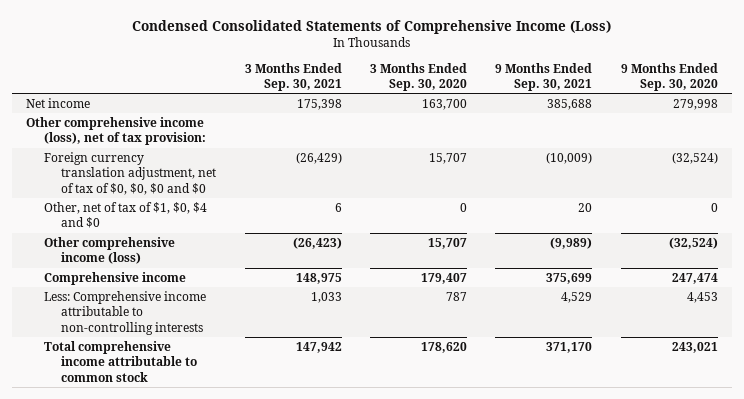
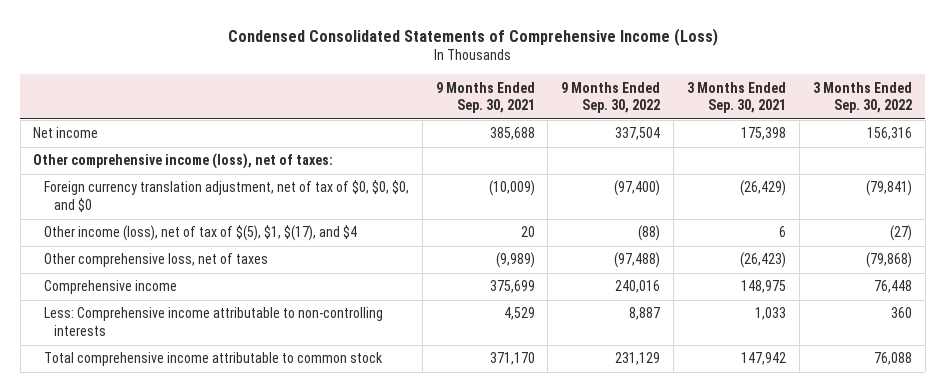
[369,62,467,92] 3 Months Ended Sep. 30, 2020 -> none
[620,62,718,92] 9 Months Ended Sep. 30, 2020 -> none
none -> [561,81,661,114] 9 Months Ended Sep. 30, 2022
none -> [812,81,912,114] 3 Months Ended Sep. 30, 2022
[26,117,206,146] Other comprehensive income (loss), net of tax provision: -> [33,153,334,170] Other comprehensive income (loss), net of taxes:
[43,152,217,195] Foreign currency translation adjustment, net of tax of $0, $0, $0 and $0 -> [43,180,409,213] Foreign currency translation adjustment, net of tax of $0, $0, $0, and $0
[43,202,207,229] Other, net of tax of $1, $0, $4 and $0 -> [43,225,357,242] Other income (loss), net of tax of $(5), $1, $(17), and $4
[43,237,175,265] Other comprehensive income (loss) -> [43,253,268,268] Other comprehensive loss, net of taxes

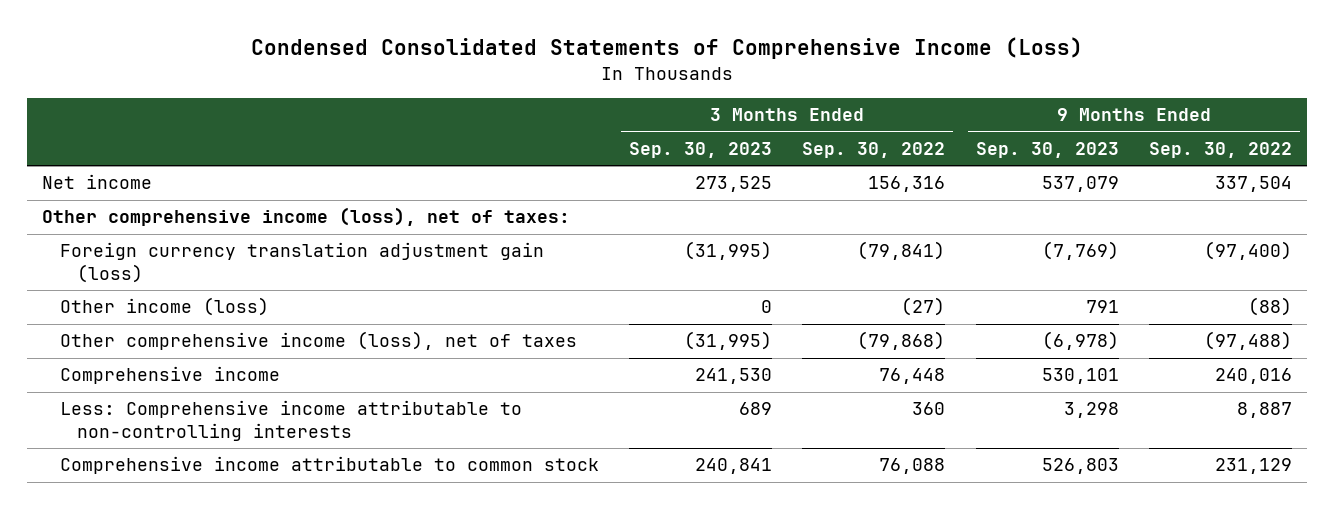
[435,81,535,114] 9 Months Ended Sep. 30, 2021 -> none
[687,81,787,114] 3 Months Ended Sep. 30, 2021 -> none
none -> [629,141,773,158] Sep. 30, 2023
none -> [975,141,1119,158] Sep. 30, 2023
[43,180,409,213] Foreign currency translation adjustment, net of tax of $0, $0, $0, and $0 -> [59,242,544,283] Foreign currency translation adjustment gain (loss)
[43,225,357,242] Other income (loss), net of tax of $(5), $1, $(17), and $4 -> [59,297,269,317] Other income (loss)
[43,253,268,268] Other comprehensive loss, net of taxes -> [59,331,577,351] Other comprehensive income (loss), net of taxes
[43,352,383,367] Total comprehensive income attributable to common stock -> [59,456,599,475] Comprehensive income attributable to common stock

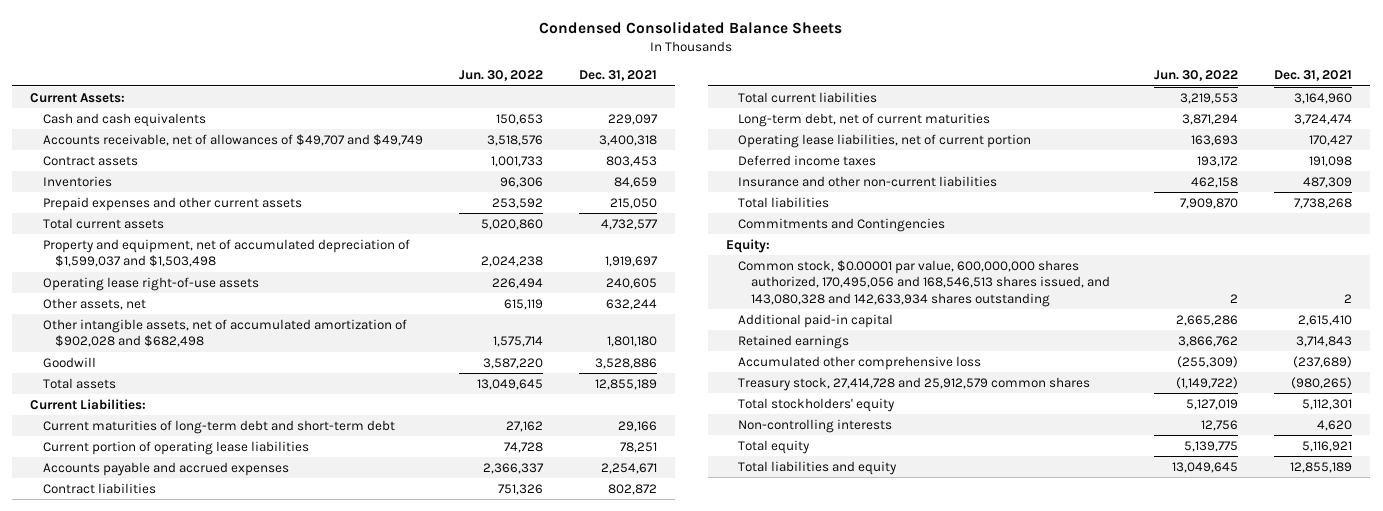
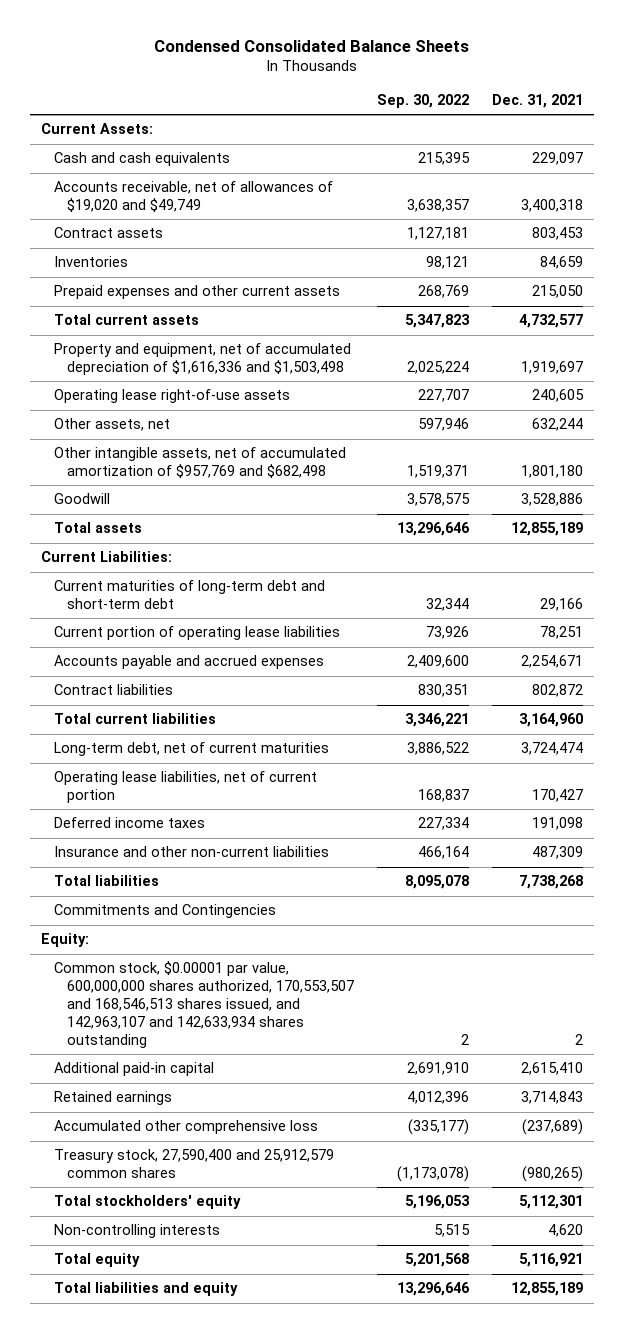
[458,70,543,82] Jun. 30, 2022 -> none
none -> [376,94,469,109] Sep. 30, 2022
[42,133,423,146] Accounts receivable, net of allowances of $49,707 and $49,749 -> [54,181,334,213] Accounts receivable, net of allowances of $19,020 and $49,749
[42,238,410,268] Property and equipment, net of accumulated depreciation of $1,599,037 and $1,503,498 -> [54,343,352,376] Property and equipment, net of accumulated depreciation of $1,616,336 and $1,503,498
[42,318,407,348] Other intangible assets, net of accumulated amortization of $902,028 and $682,498 -> [54,447,347,479] Other intangible assets, net of accumulated amortization of $957,769 and $682,498
[738,259,1110,307] Common stock, $0.00001 par value, 600,000,000 shares authorized, 170,495,056 and 168,546,513 shares issued, and 143,080,328 and 142,633,934 shares outstanding -> [54,961,354,1048] Common stock, $0.00001 par value, 600,000,000 shares authorized, 170,553,507 and 168,546,513 shares issued, and 142,963,107 and 142,633,934 shares outstanding
[738,376,1091,391] Treasury stock, 27,414,728 and 25,912,579 common shares -> [54,1149,335,1179] Treasury stock, 27,590,400 and 25,912,579 common shares

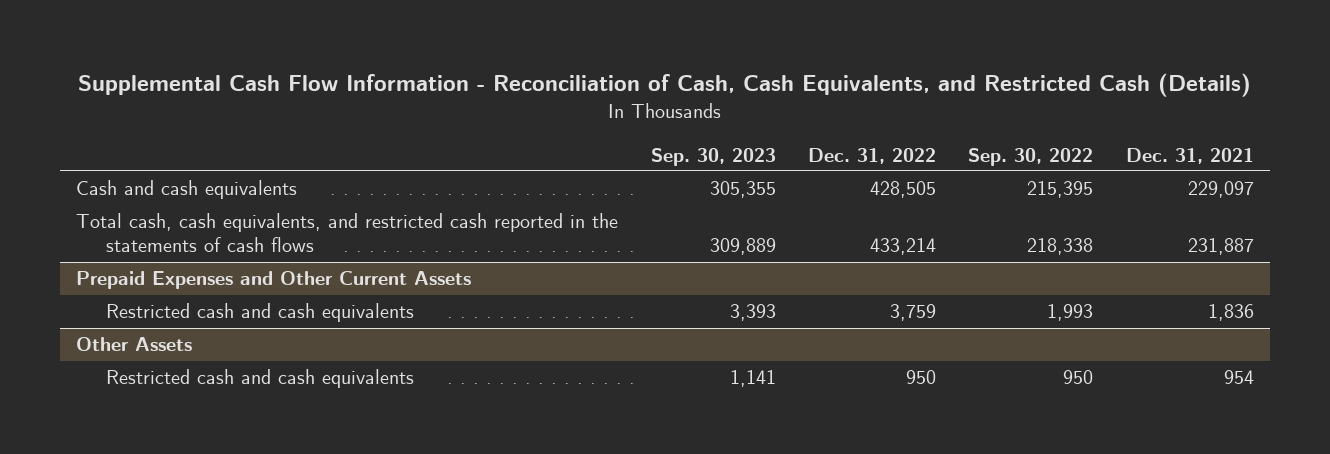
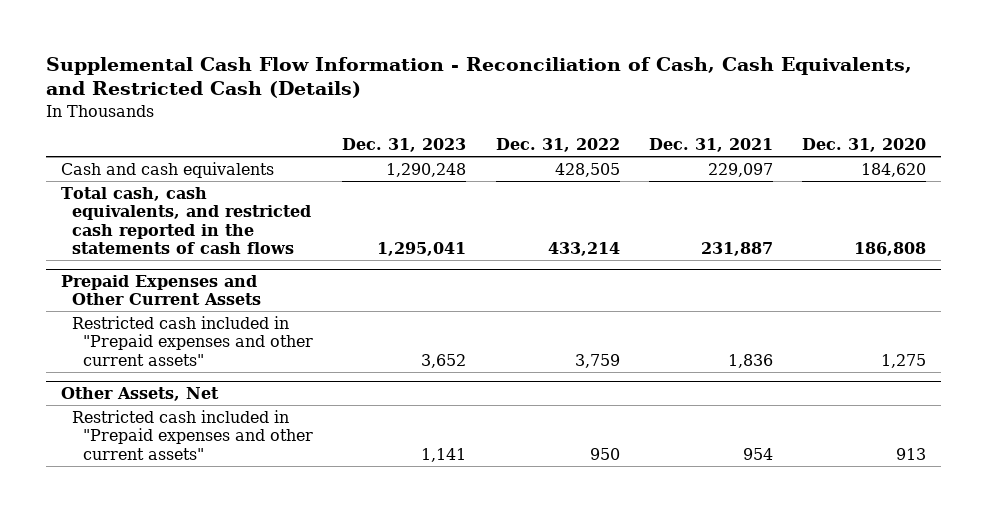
[650,147,776,166] Sep. 30, 2023 -> none
[968,147,1094,166] Sep. 30, 2022 -> none
none -> [342,138,467,153] Dec. 31, 2023
none -> [802,138,927,153] Dec. 31, 2020
[106,303,415,323] Restricted cash and cash equivalents -> [71,315,314,366] Restricted cash included in "Prepaid expenses and other current assets"
[76,337,193,352] Other Assets -> [60,386,219,401] Other Assets, Net
[106,369,415,389] Restricted cash and cash equivalents -> [71,409,314,460] Restricted cash included in "Prepaid expenses and other current assets"

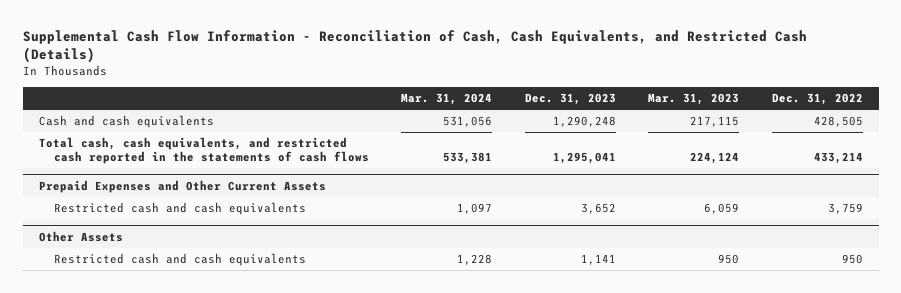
[648,138,773,153] Dec. 31, 2021 -> none
[802,138,927,153] Dec. 31, 2020 -> none
none -> [401,93,493,106] Mar. 31, 2024
none -> [648,93,740,106] Mar. 31, 2023
[71,315,314,366] Restricted cash included in "Prepaid expenses and other current assets" -> [53,202,306,216] Restricted cash and cash equivalents
[60,386,219,401] Other Assets, Net -> [38,231,123,243] Other Assets
[71,409,314,460] Restricted cash included in "Prepaid expenses and other current assets" -> [53,253,306,267] Restricted cash and cash equivalents

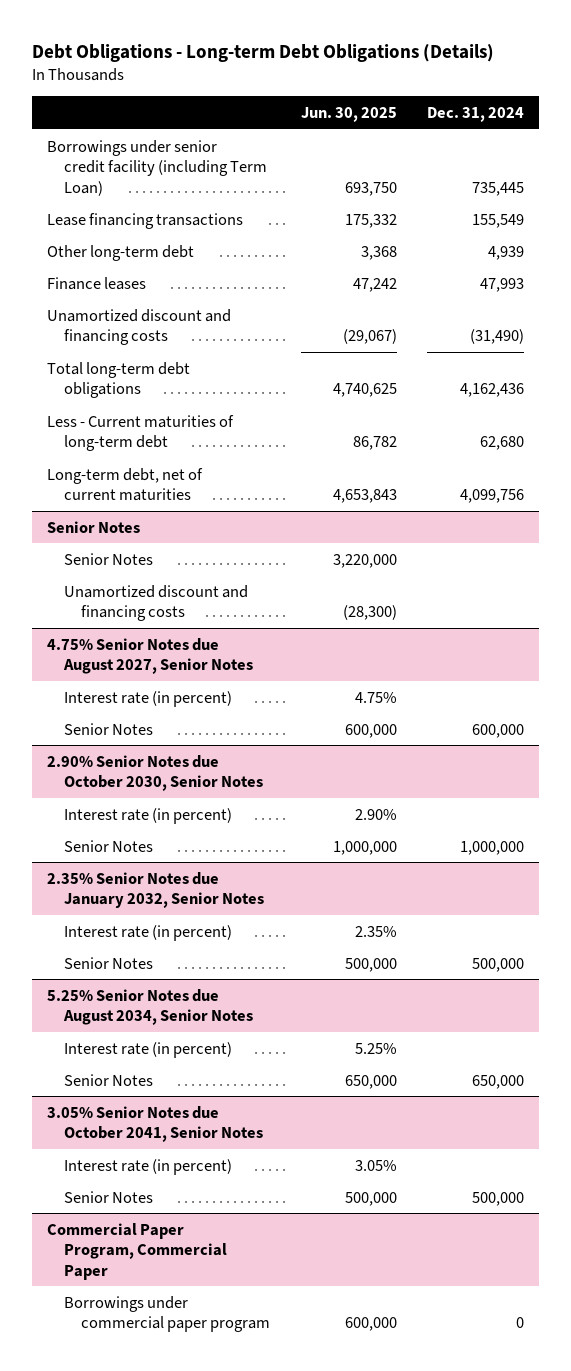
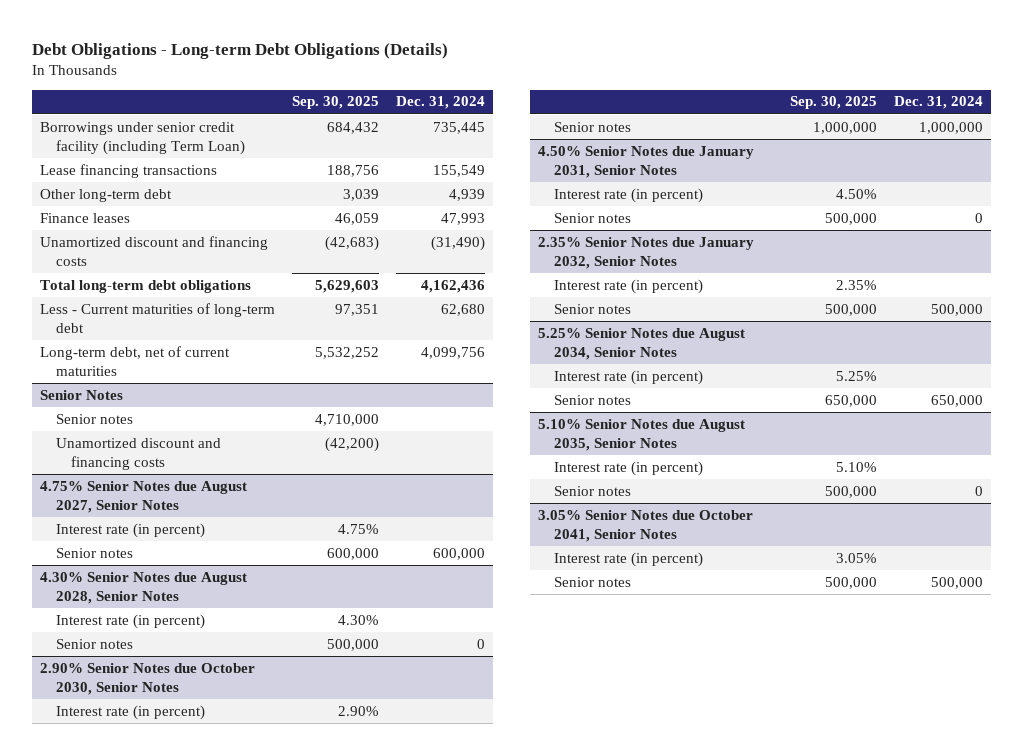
[300,106,397,122] Jun. 30, 2025 -> none
none -> [292,96,380,110] Sep. 30, 2025
[64,552,154,565] Senior Notes -> [55,413,133,424] Senior notes
[64,722,154,735] Senior Notes -> [55,547,133,558] Senior notes
none -> [40,571,248,604] 4.30% Senior Notes due August 2028, Senior Notes
none -> [55,613,205,629] Interest rate (in percent)
none -> [55,638,133,649] Senior notes
[64,839,154,852] Senior Notes -> [553,121,631,132] Senior notes
none -> [538,145,755,178] 4.50% Senior Notes due January 2031, Senior Notes
none -> [553,187,703,203] Interest rate (in percent)
none -> [553,212,631,223] Senior notes
[64,956,154,969] Senior Notes -> [553,303,631,314] Senior notes
[64,1073,154,1086] Senior Notes -> [553,394,631,405] Senior notes
none -> [538,418,746,451] 5.10% Senior Notes due August 2035, Senior Notes
none -> [553,460,703,476] Interest rate (in percent)
none -> [553,485,631,496] Senior notes
[47,1222,228,1280] Commercial Paper Program, Commercial Paper -> none
[64,1295,271,1333] Borrowings under commercial paper program -> none
[64,1190,154,1203] Senior Notes -> [553,576,631,587] Senior notes

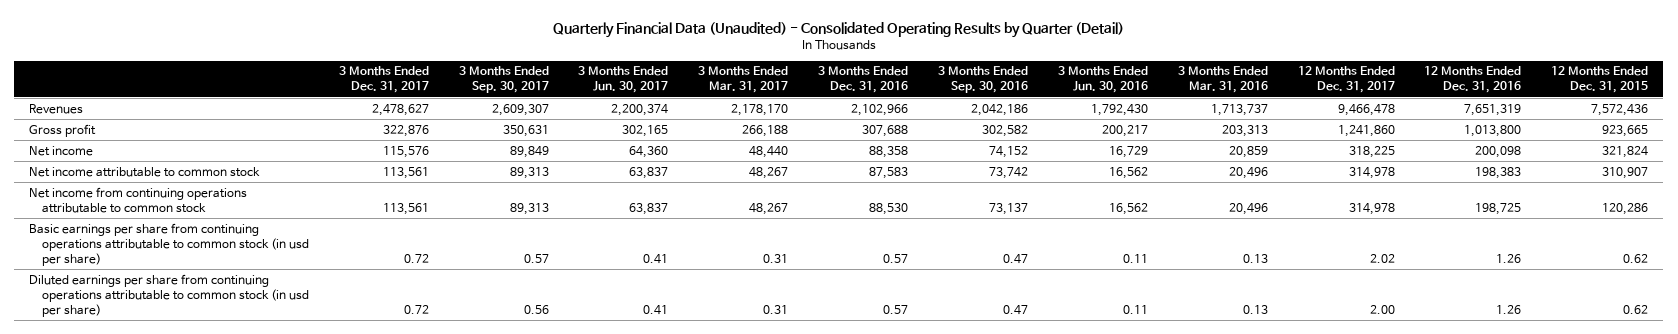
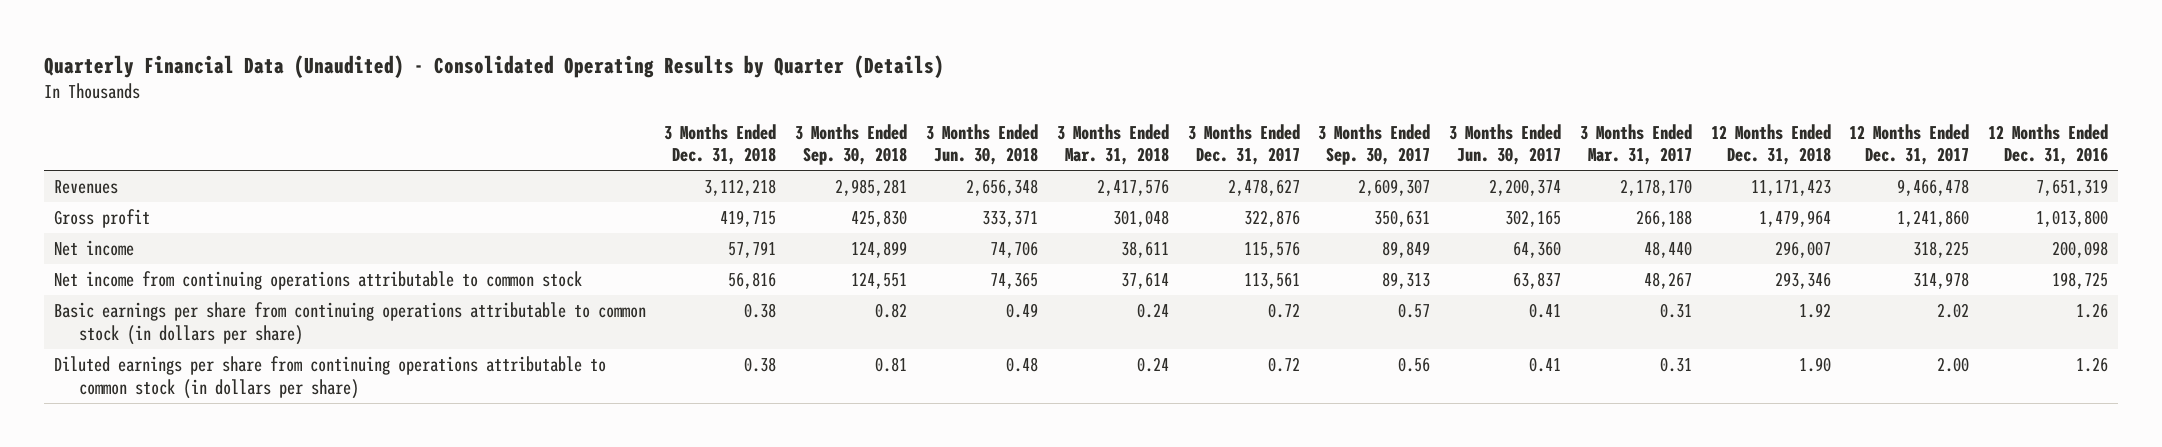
[552,21,1124,38] Quarterly Financial Data (Unaudited) - Consolidated Operating Results by Quarter (Detail) -> [44,55,945,79] Quarterly Financial Data (Unaudited) - Consolidated Operating Results by Quarter (Details)
[818,66,909,94] 3 Months Ended Dec. 31, 2016 -> none
[937,66,1028,94] 3 Months Ended Sep. 30, 2016 -> none
[1057,66,1148,94] 3 Months Ended Jun. 30, 2016 -> none
[1177,66,1268,94] 3 Months Ended Mar. 31, 2016 -> none
[1551,66,1649,94] 12 Months Ended Dec. 31, 2015 -> none
none -> [664,123,777,166] 3 Months Ended Dec. 31, 2018
none -> [795,123,908,166] 3 Months Ended Sep. 30, 2018
none -> [926,123,1039,166] 3 Months Ended Jun. 30, 2018
none -> [1056,123,1169,166] 3 Months Ended Mar. 31, 2018
none -> [1710,123,1831,166] 12 Months Ended Dec. 31, 2018
[29,166,261,177] Net income attributable to common stock -> none
[29,222,309,266] Basic earnings per share from continuing operations attributable to common stock (in usd per share) -> [53,302,646,345] Basic earnings per share from continuing operations attributable to common stock (in dollars per share)
[29,273,309,317] Diluted earnings per share from continuing operations attributable to common stock (in usd per share) -> [53,356,606,399] Diluted earnings per share from continuing operations attributable to common stock (in dollars per share)

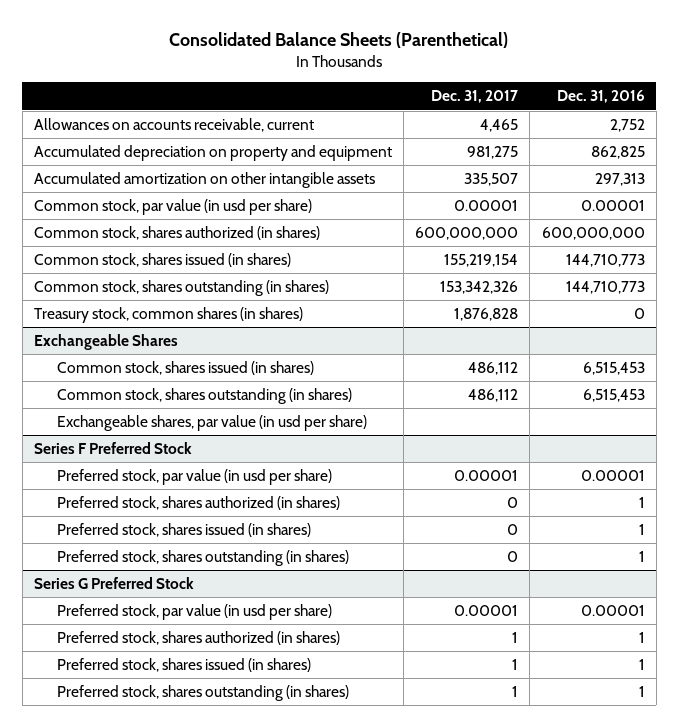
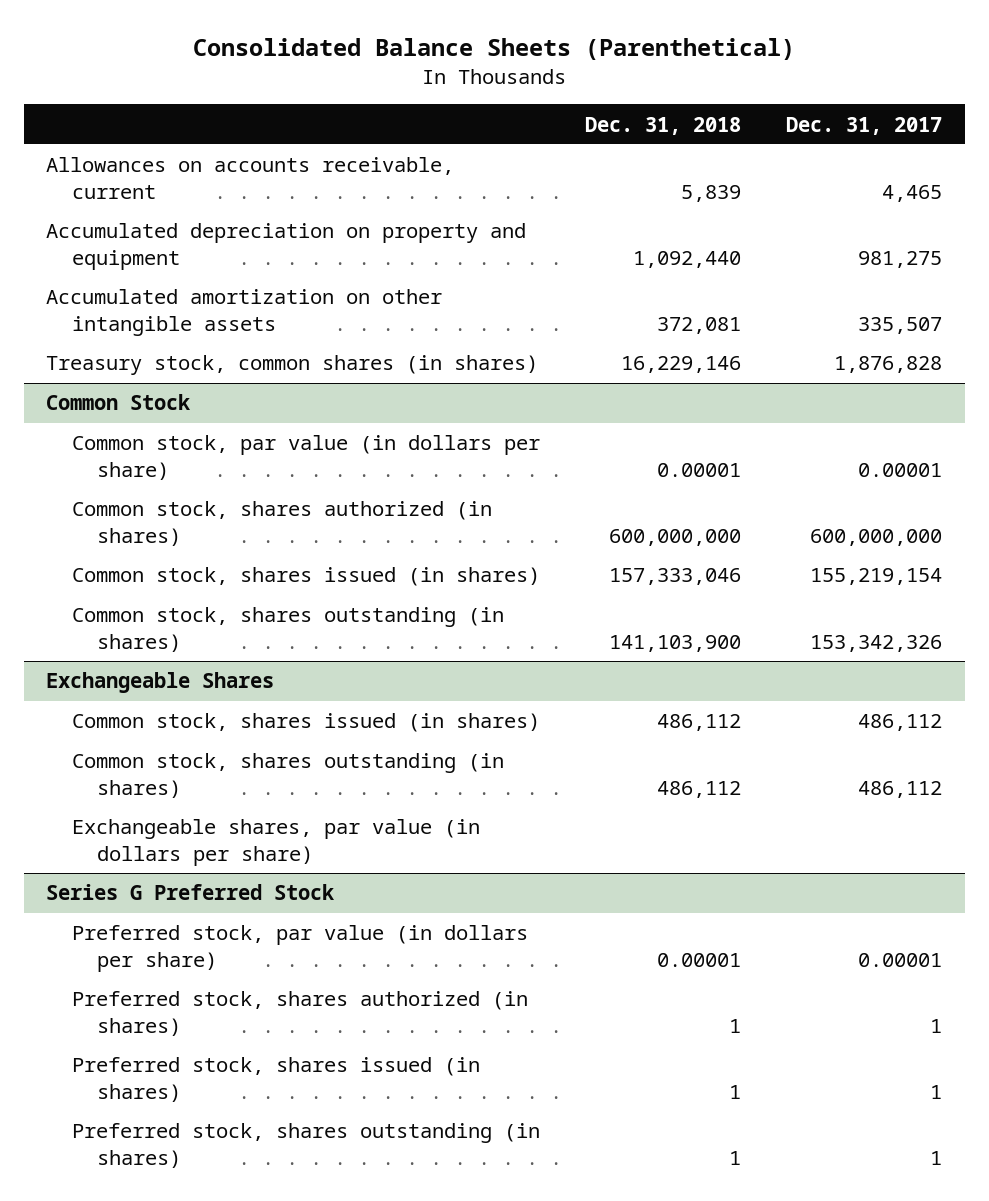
[556,90,645,104] Dec. 31, 2016 -> none
none -> [585,116,742,135] Dec. 31, 2018
[33,307,303,324] Treasury stock, common shares (in shares) -> [46,355,539,376] Treasury stock, common shares (in shares)
none -> [46,394,191,411] Common Stock
[33,199,312,216] Common stock, par value (in usd per share) -> [71,435,540,480] Common stock, par value (in dollars per share)
[33,442,192,455] Series F Preferred Stock -> none
[57,469,333,486] Preferred stock, par value (in usd per share) -> none
[57,496,341,511] Preferred stock, shares authorized (in shares) -> none
[57,523,312,538] Preferred stock, shares issued (in shares) -> none
[57,550,350,567] Preferred stock, shares outstanding (in shares) -> none
[57,415,368,432] Exchangeable shares, par value (in usd per share) -> [71,819,480,866] Exchangeable shares, par value (in dollars per share)
[57,604,333,621] Preferred stock, par value (in usd per share) -> [71,925,528,972] Preferred stock, par value (in dollars per share)

